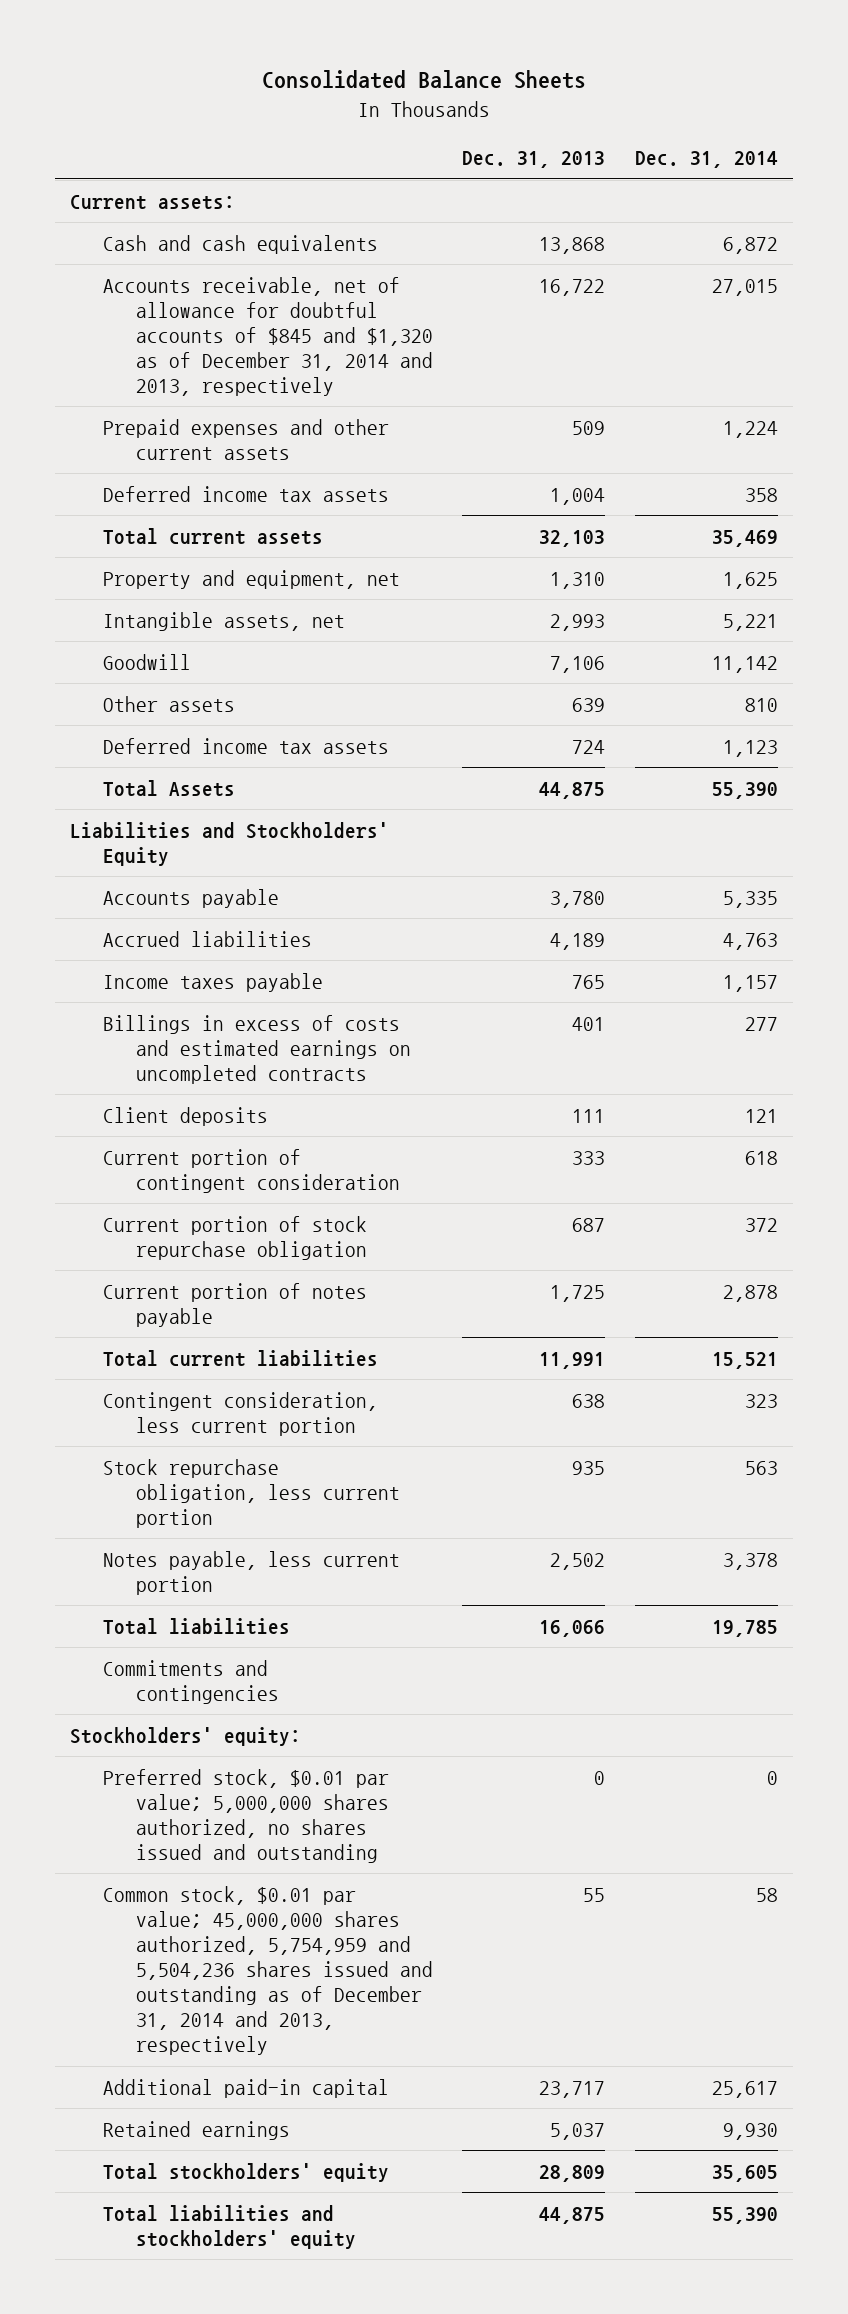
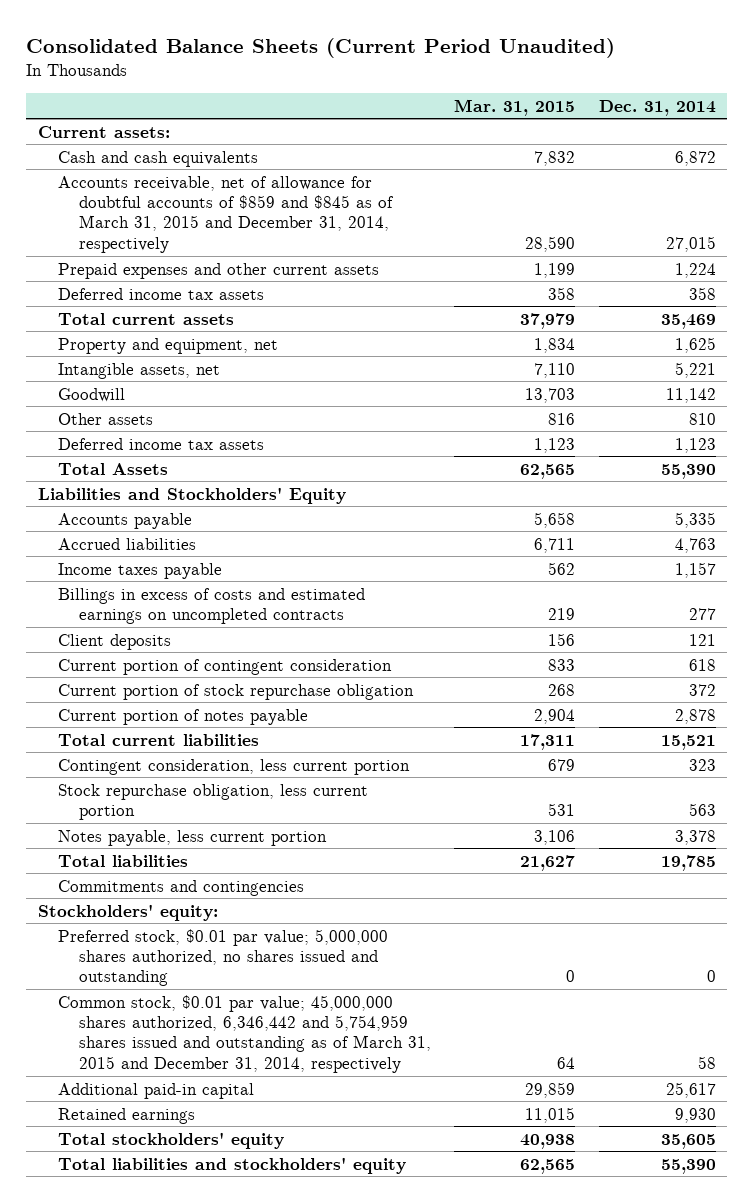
[261,70,586,90] Consolidated Balance Sheets -> [26,37,616,58] Consolidated Balance Sheets (Current Period Unaudited)
[462,151,606,169] Dec. 31, 2013 -> none
none -> [454,98,576,116] Mar. 31, 2015
[102,276,434,397] Accounts receivable, net of allowance for doubtful accounts of $845 and $1,320 as of December 31, 2014 and 2013, respectively -> [58,175,394,253] Accounts receivable, net of allowance for doubtful accounts of $859 and $845 as of March 31, 2015 and December 31, 2014, respectively
[102,1885,434,2056] Common stock, $0.01 par value; 45,000,000 shares authorized, 5,754,959 and 5,504,236 shares issued and outstanding as of December 31, 2014 and 2013, respectively -> [58,994,431,1073] Common stock, $0.01 par value; 45,000,000 shares authorized, 6,346,442 and 5,754,959 shares issued and outstanding as of March 31, 2015 and December 31, 2014, respectively

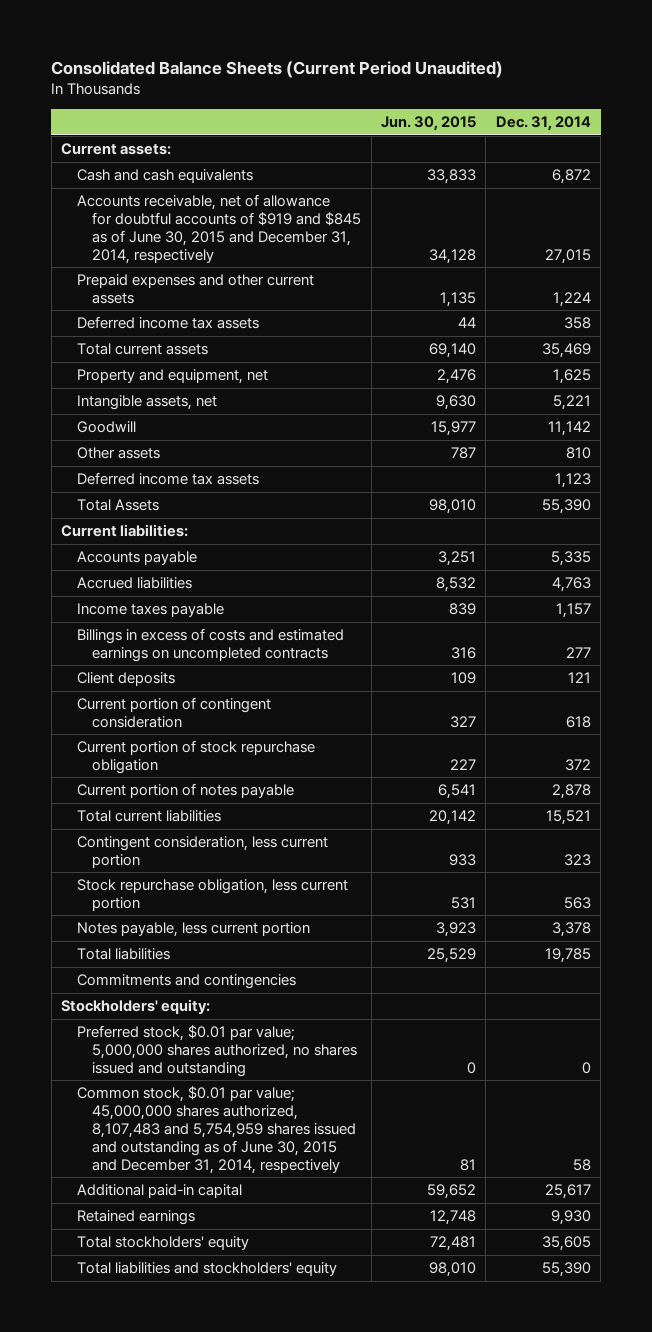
[454,98,576,116] Mar. 31, 2015 -> none
none -> [381,116,477,132] Jun. 30, 2015
[58,175,394,253] Accounts receivable, net of allowance for doubtful accounts of $859 and $845 as of March 31, 2015 and December 31, 2014, respectively -> [76,194,362,264] Accounts receivable, net of allowance for doubtful accounts of $919 and $845 as of June 30, 2015 and December 31, 2014, respectively
[37,486,346,504] Liabilities and Stockholders' Equity -> none
none -> [60,524,188,538] Current liabilities:
[58,994,431,1073] Common stock, $0.01 par value; 45,000,000 shares authorized, 6,346,442 and 5,754,959 shares issued and outstanding as of March 31, 2015 and December 31, 2014, respectively -> [76,1086,357,1174] Common stock, $0.01 par value; 45,000,000 shares authorized, 8,107,483 and 5,754,959 shares issued and outstanding as of June 30, 2015 and December 31, 2014, respectively

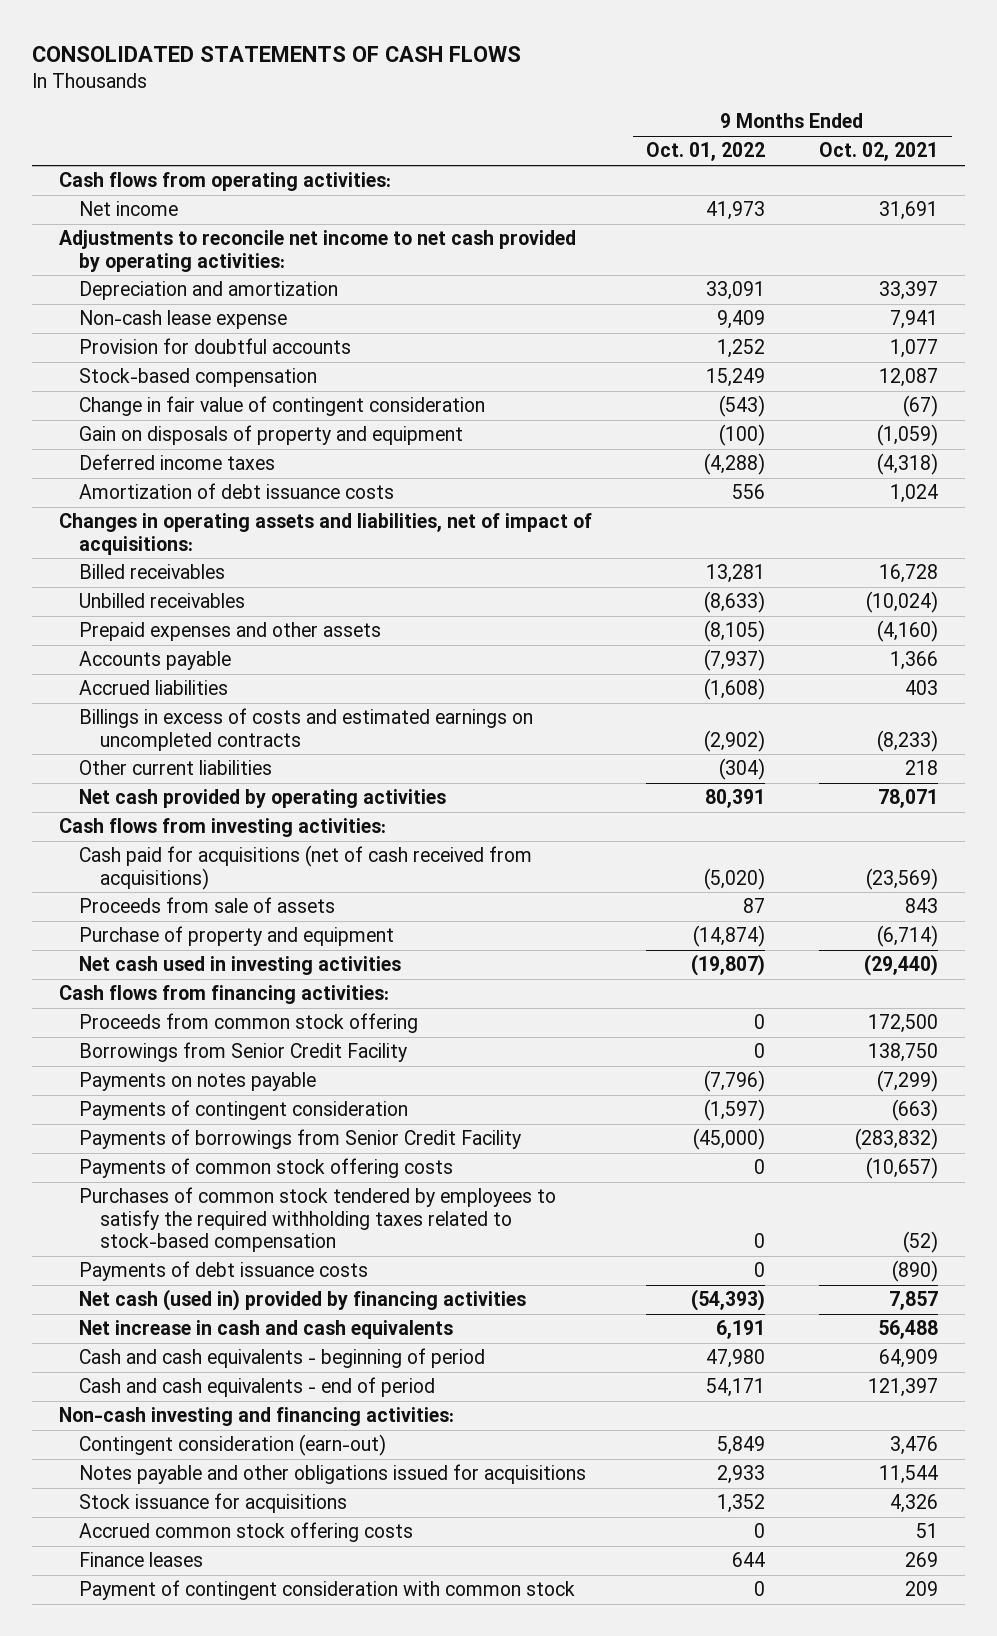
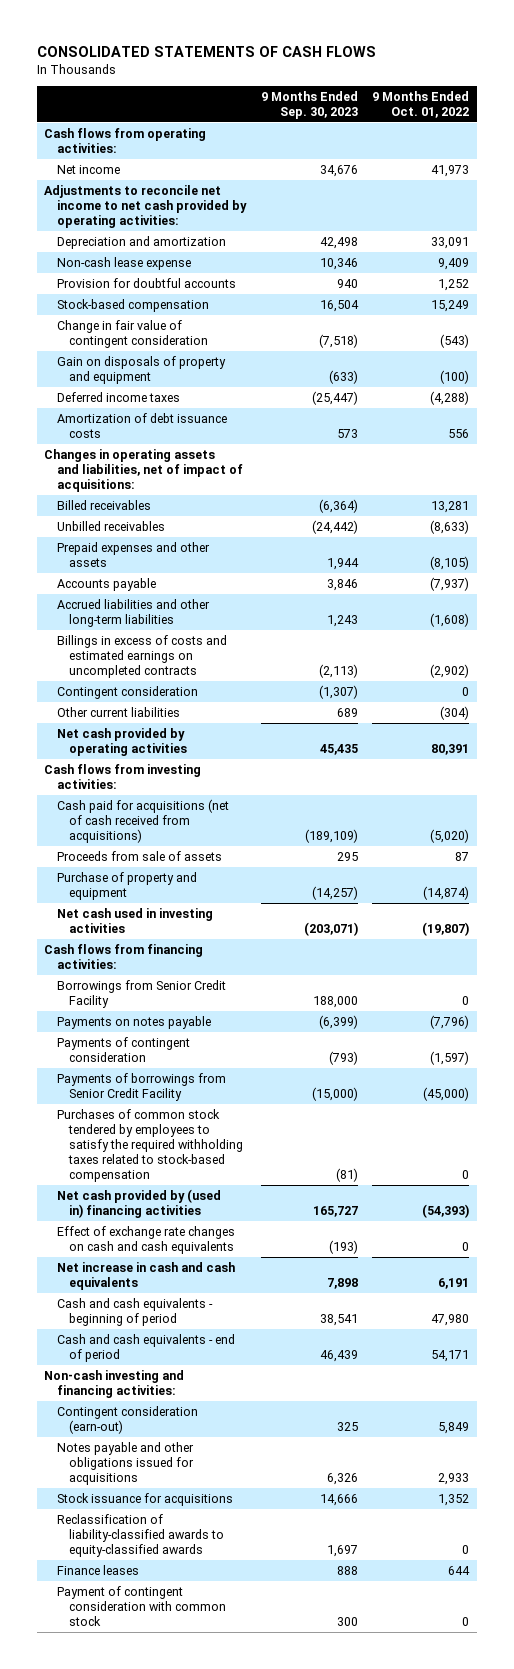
[819,142,939,162] Oct. 02, 2021 -> none
none -> [260,90,358,119] 9 Months Ended Sep. 30, 2023
[79,680,229,696] Accrued liabilities -> [56,598,210,627] Accrued liabilities and other long-term liabilities
none -> [56,685,198,699] Contingent consideration
[79,1013,419,1034] Proceeds from common stock offering -> none
[79,1158,454,1179] Payments of common stock offering costs -> none
[79,1261,369,1282] Payments of debt issuance costs -> none
[79,1289,527,1312] Net cash (used in) provided by financing activities -> [56,1188,221,1218] Net cash provided by (used in) financing activities
none -> [56,1225,235,1254] Effect of exchange rate changes on cash and cash equivalents
[79,1522,414,1543] Accrued common stock offering costs -> none
none -> [56,1513,225,1557] Reclassification of liability-classified awards to equity-classified awards

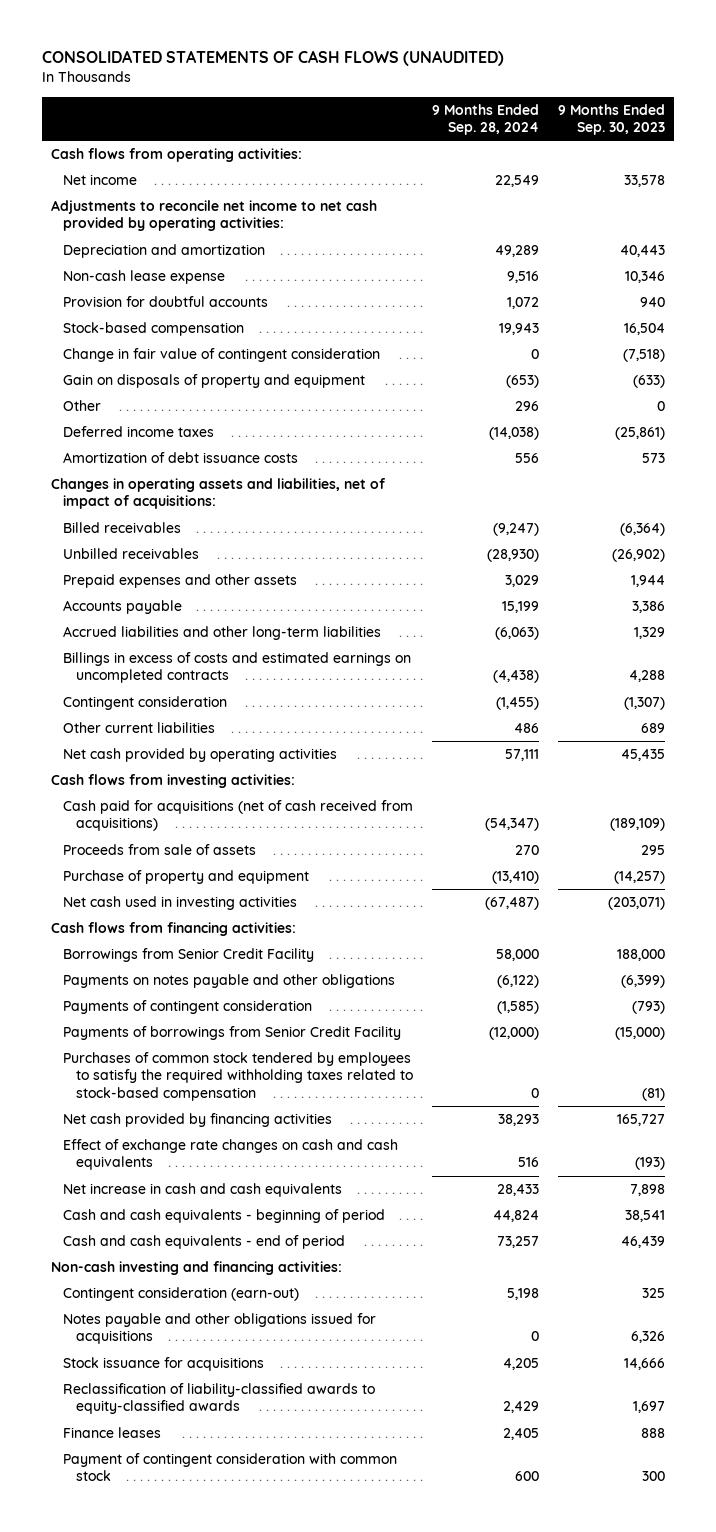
[37,45,377,57] CONSOLIDATED STATEMENTS OF CASH FLOWS -> [41,50,504,67] CONSOLIDATED STATEMENTS OF CASH FLOWS (UNAUDITED)
[372,90,470,118] 9 Months Ended Oct. 01, 2022 -> none
none -> [432,103,540,136] 9 Months Ended Sep. 28, 2024
[319,164,358,177] 34,676 -> [623,175,665,188] 33,578
[319,236,358,249] 42,498 -> [619,245,665,258] 40,443
none -> [63,400,102,412] Other
[311,390,358,405] (25,447) -> [614,427,665,441] (25,861)
[311,519,358,534] (24,442) -> [611,549,665,563] (26,902)
[326,578,358,591] 3,846 -> [631,601,665,614] 3,386
[326,614,358,627] 1,243 -> [633,627,665,640] 1,329
[318,663,358,678] (2,113) -> [628,670,665,683] 4,288
[56,1015,211,1029] Payments on notes payable -> [63,974,396,989] Payments on notes payable and other obligations
[56,1188,221,1218] Net cash provided by (used in) financing activities -> [63,1113,333,1128] Net cash provided by financing activities

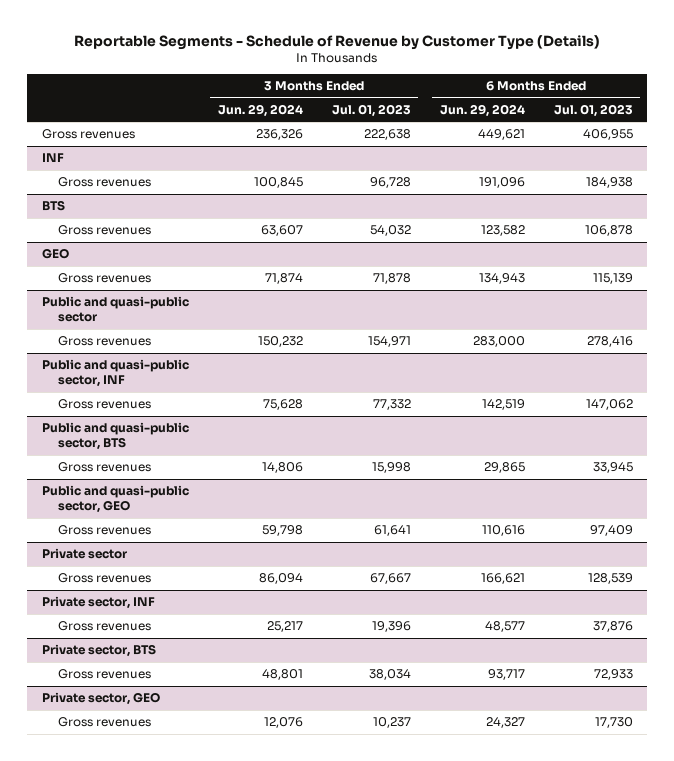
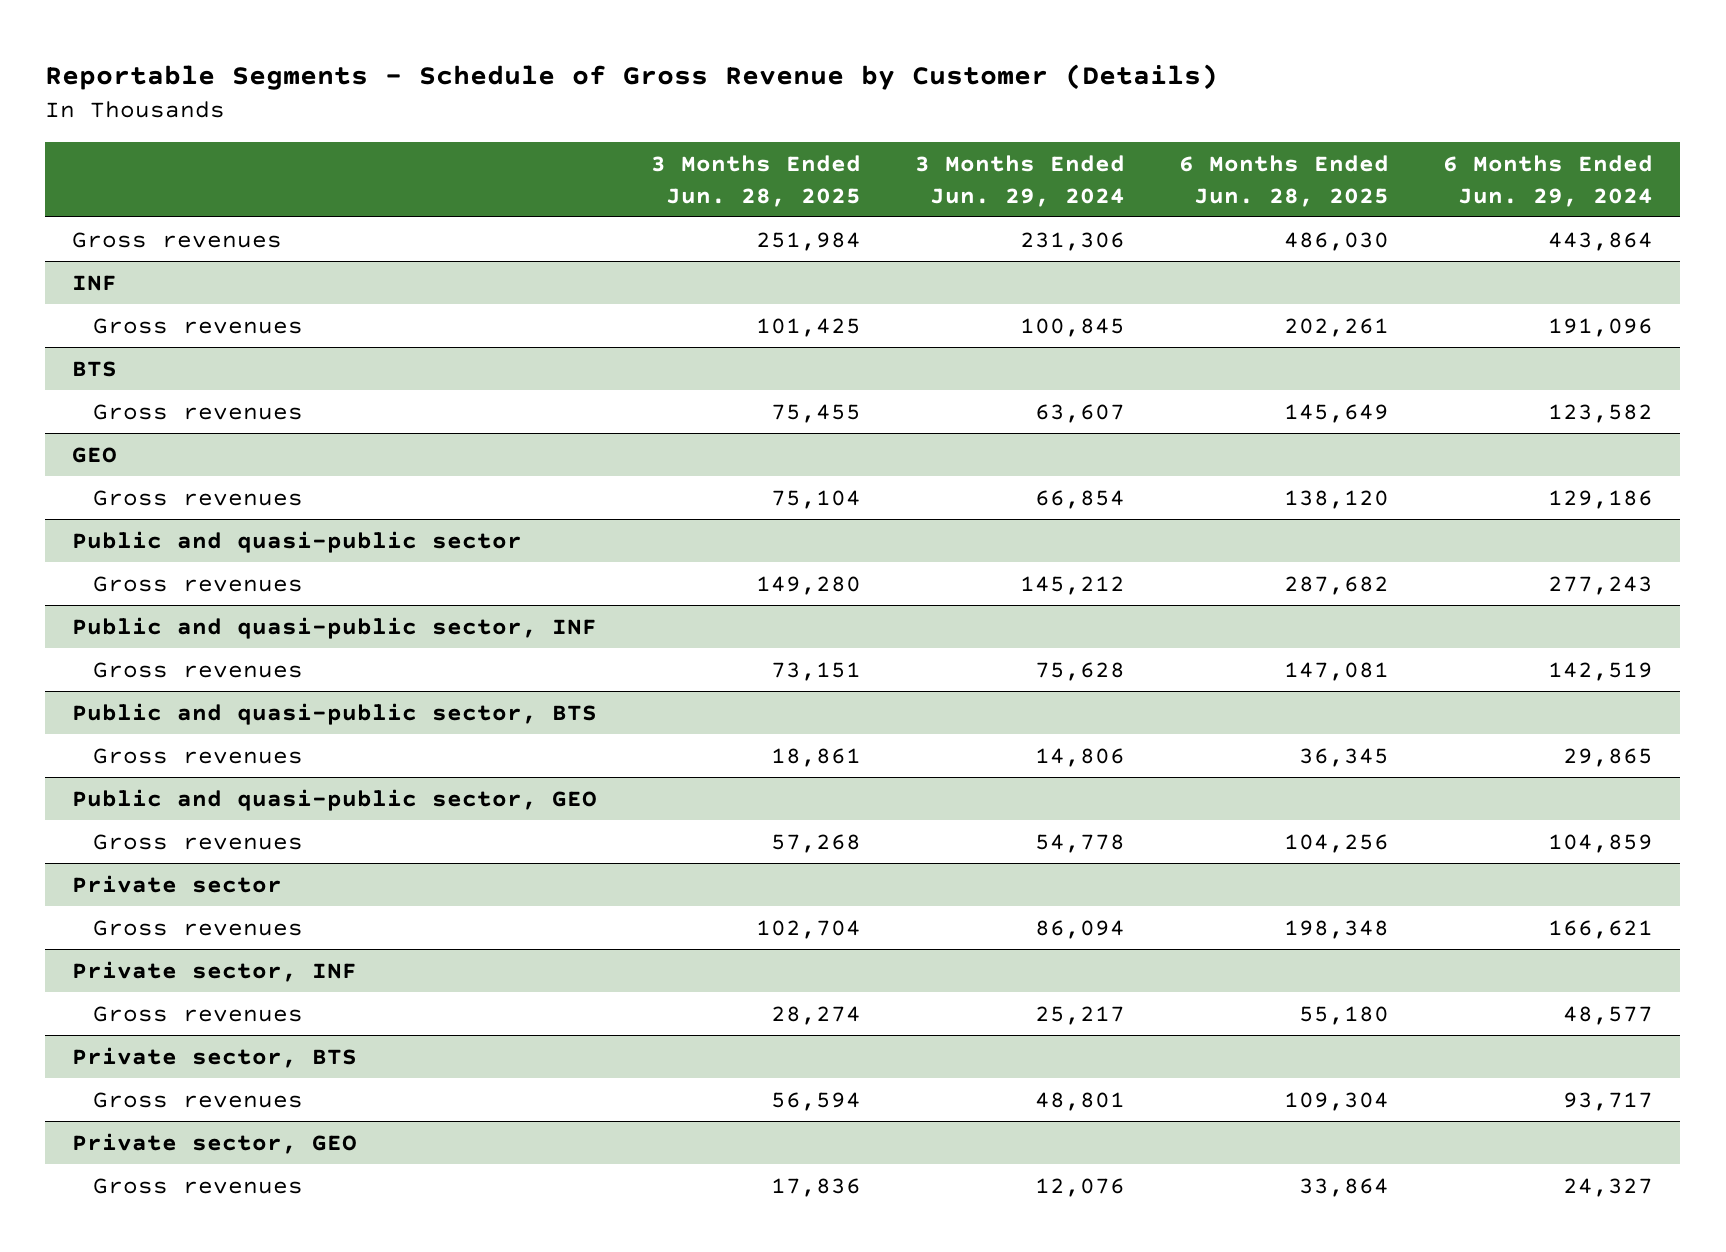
[74,34,601,50] Reportable Segments - Schedule of Revenue by Customer Type (Details) -> [45,63,1219,90] Reportable Segments - Schedule of Gross Revenue by Customer (Details)
[331,103,411,117] Jul. 01, 2023 -> none
[553,103,633,117] Jul. 01, 2023 -> none
none -> [651,154,862,207] 3 Months Ended Jun. 28, 2025
none -> [1179,154,1390,207] 6 Months Ended Jun. 28, 2025
[255,129,303,141] 236,326 -> [1020,231,1126,251] 231,306
[477,129,525,141] 449,621 -> [1548,231,1654,251] 443,864
[264,273,303,285] 71,874 -> [1035,489,1126,509] 66,854
[478,273,525,285] 134,943 -> [1548,489,1654,509] 129,186
[257,336,303,348] 150,232 -> [1020,575,1126,595] 145,212
[472,336,525,348] 283,000 -> [1548,575,1654,595] 277,243
[261,525,303,537] 59,798 -> [1035,833,1126,853] 54,778
[481,525,525,537] 110,616 -> [1548,833,1654,853] 104,859

